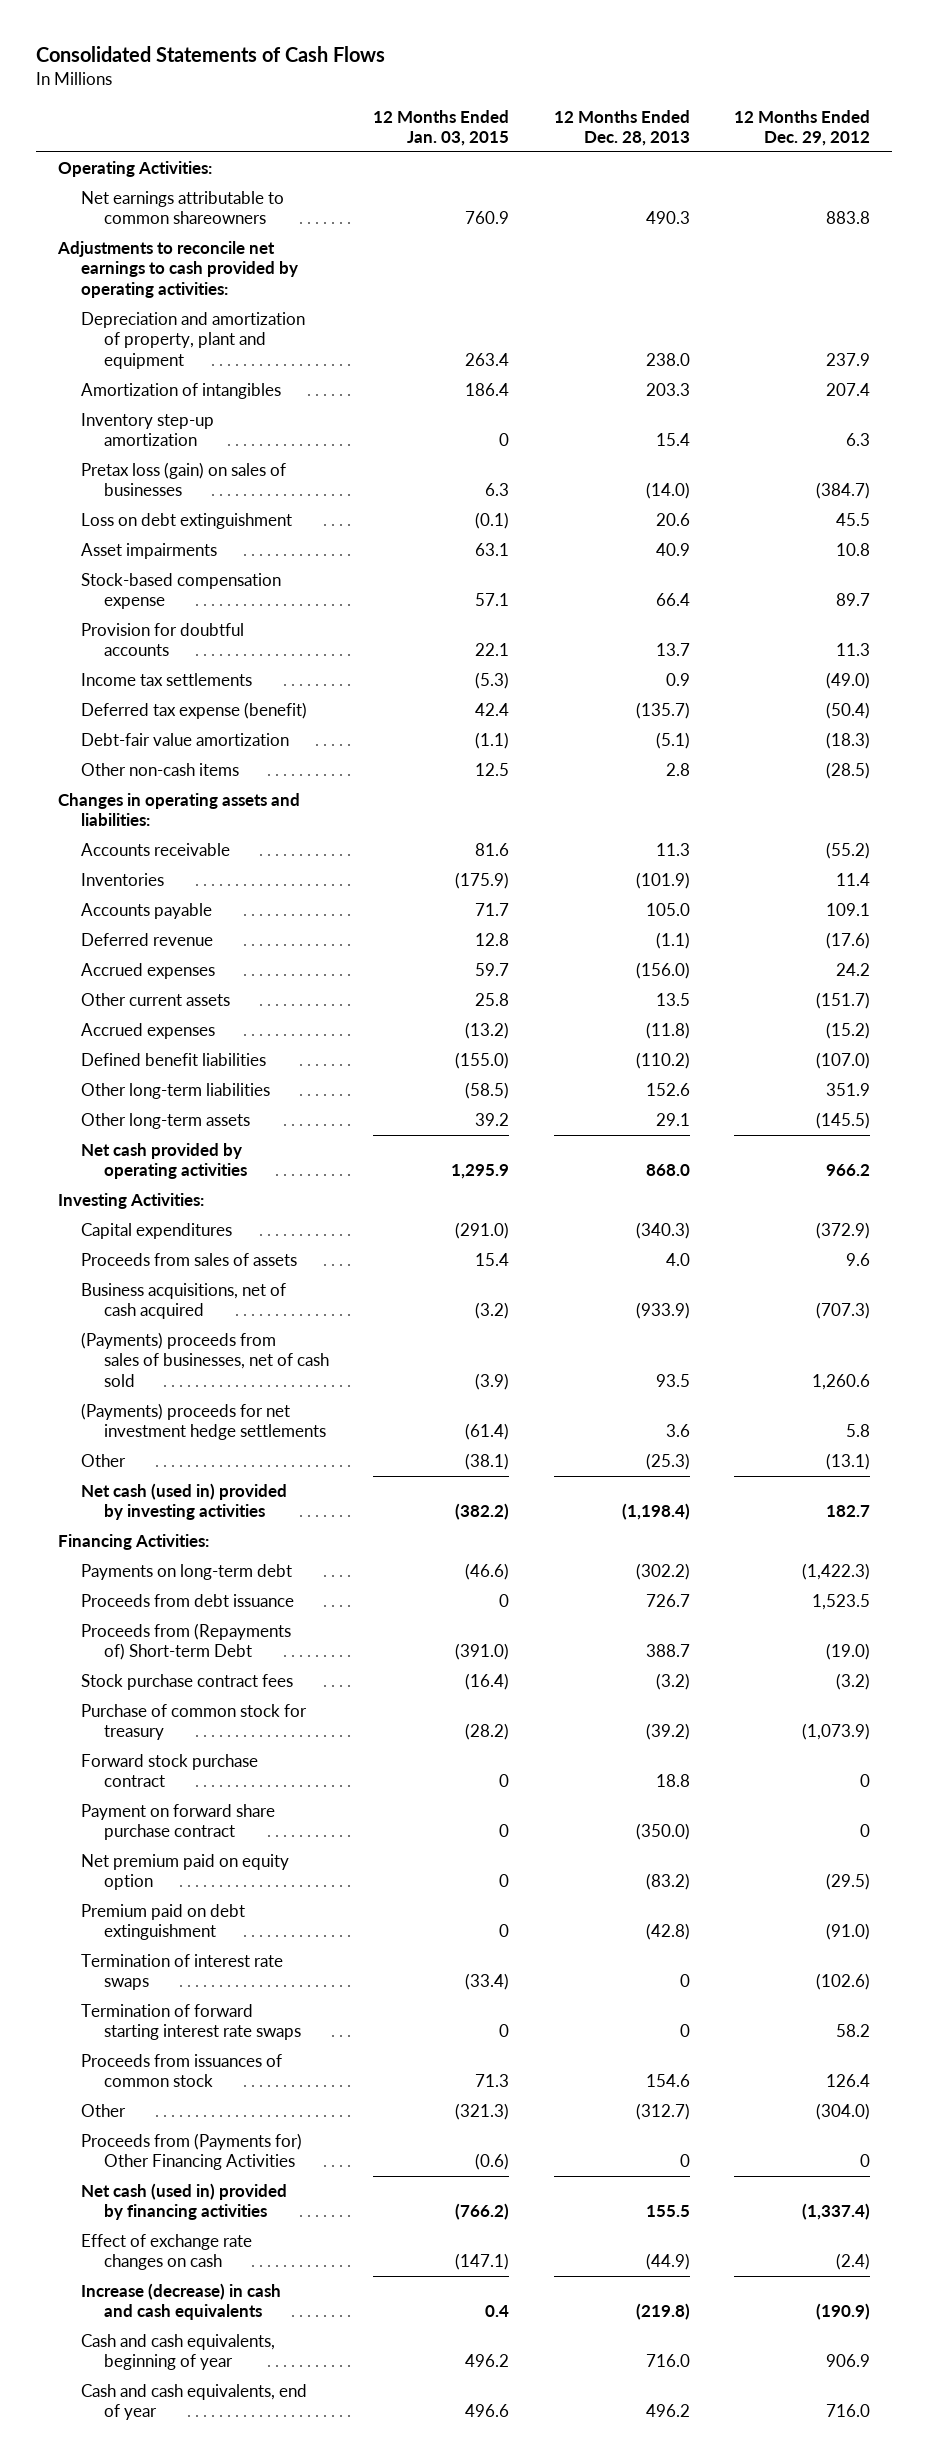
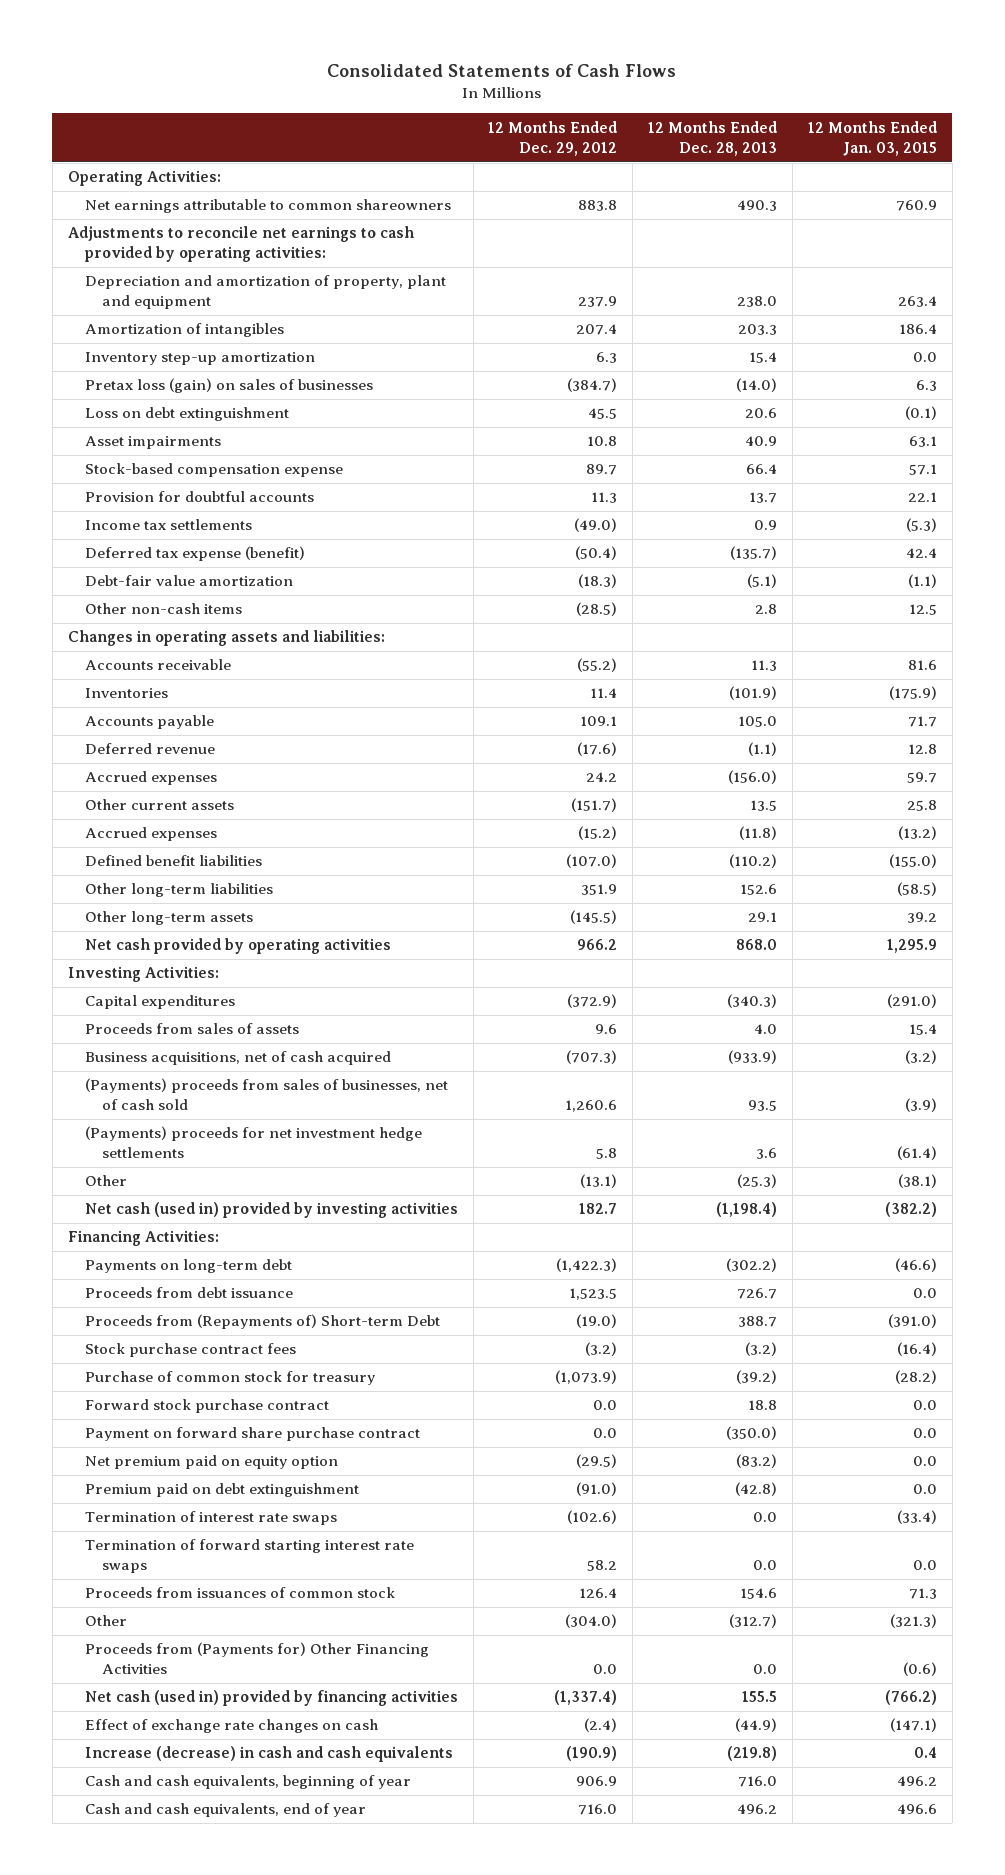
[499,433,510,447] 0 -> [912,352,937,363] 0.0
[499,1594,510,1608] 0 -> [912,1288,937,1299] 0.0
[499,1774,510,1788] 0 -> [912,1400,937,1411] 0.0
[859,1774,870,1788] 0 -> [593,1400,618,1411] 0.0
[499,1824,510,1838] 0 -> [912,1428,937,1439] 0.0
[859,1824,870,1838] 0 -> [593,1428,618,1439] 0.0
[499,1874,510,1888] 0 -> [912,1456,937,1467] 0.0
[499,1924,510,1938] 0 -> [912,1484,937,1495] 0.0
[679,1974,690,1988] 0 -> [753,1512,778,1523] 0.0
[499,2024,510,2038] 0 -> [912,1560,937,1571] 0.0
[679,2024,690,2038] 0 -> [753,1560,778,1571] 0.0
[679,2154,690,2168] 0 -> [753,1664,778,1675] 0.0
[859,2154,870,2168] 0 -> [593,1664,618,1675] 0.0

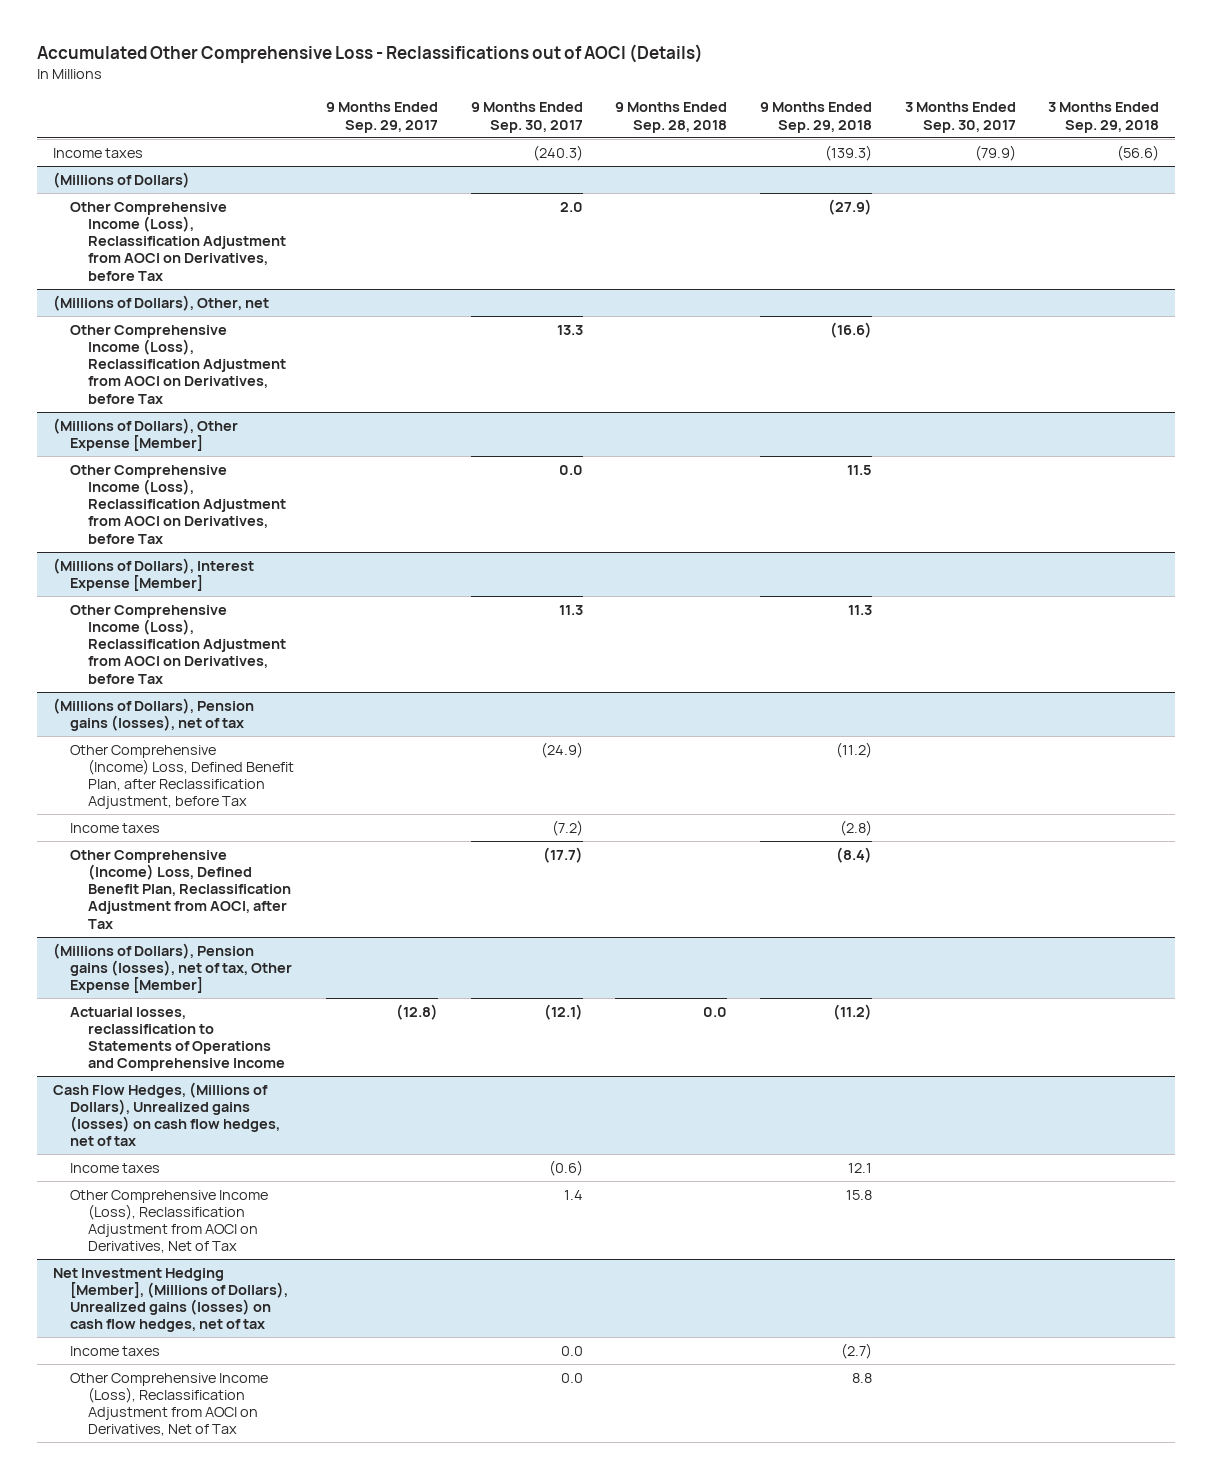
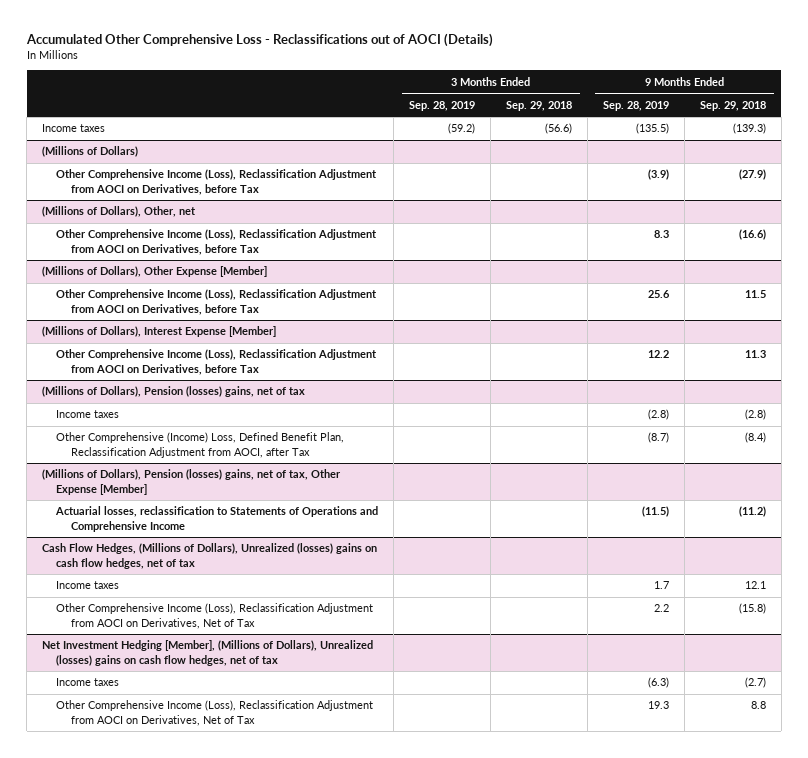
[326,102,439,133] 9 Months Ended Sep. 29, 2017 -> none
[470,102,583,133] 9 Months Ended Sep. 30, 2017 -> none
[615,102,728,133] 9 Months Ended Sep. 28, 2018 -> none
[904,102,1016,133] 3 Months Ended Sep. 30, 2017 -> none
none -> [409,100,476,111] Sep. 28, 2019
none -> [603,100,670,111] Sep. 28, 2019
[70,744,294,810] Other Comprehensive (Income) Loss, Defined Benefit Plan, after Reclassification Adjustment, before Tax -> none
[52,697,254,731] (Millions of Dollars), Pension gains (losses), net of tax -> [42,386,306,398] (Millions of Dollars), Pension (losses) gains, net of tax
[52,942,293,994] (Millions of Dollars), Pension gains (losses), net of tax, Other Expense [Member] -> [42,469,342,495] (Millions of Dollars), Pension (losses) gains, net of tax, Other Expense [Member]
[52,1081,281,1147] Cash Flow Hedges, (Millions of Dollars), Unrealized gains (losses) on cash flow hedges, net of tax -> [42,543,378,569] Cash Flow Hedges, (Millions of Dollars), Unrealized (losses) gains on cash flow hedges, net of tax
[846,1189,873,1200] 15.8 -> [738,603,766,615] (15.8)
[52,1267,289,1333] Net Investment Hedging [Member], (Millions of Dollars), Unrealized gains (losses) on cash flow hedges, net of tax -> [42,640,374,666] Net Investment Hedging [Member], (Millions of Dollars), Unrealized (losses) gains on cash flow hedges, net of tax

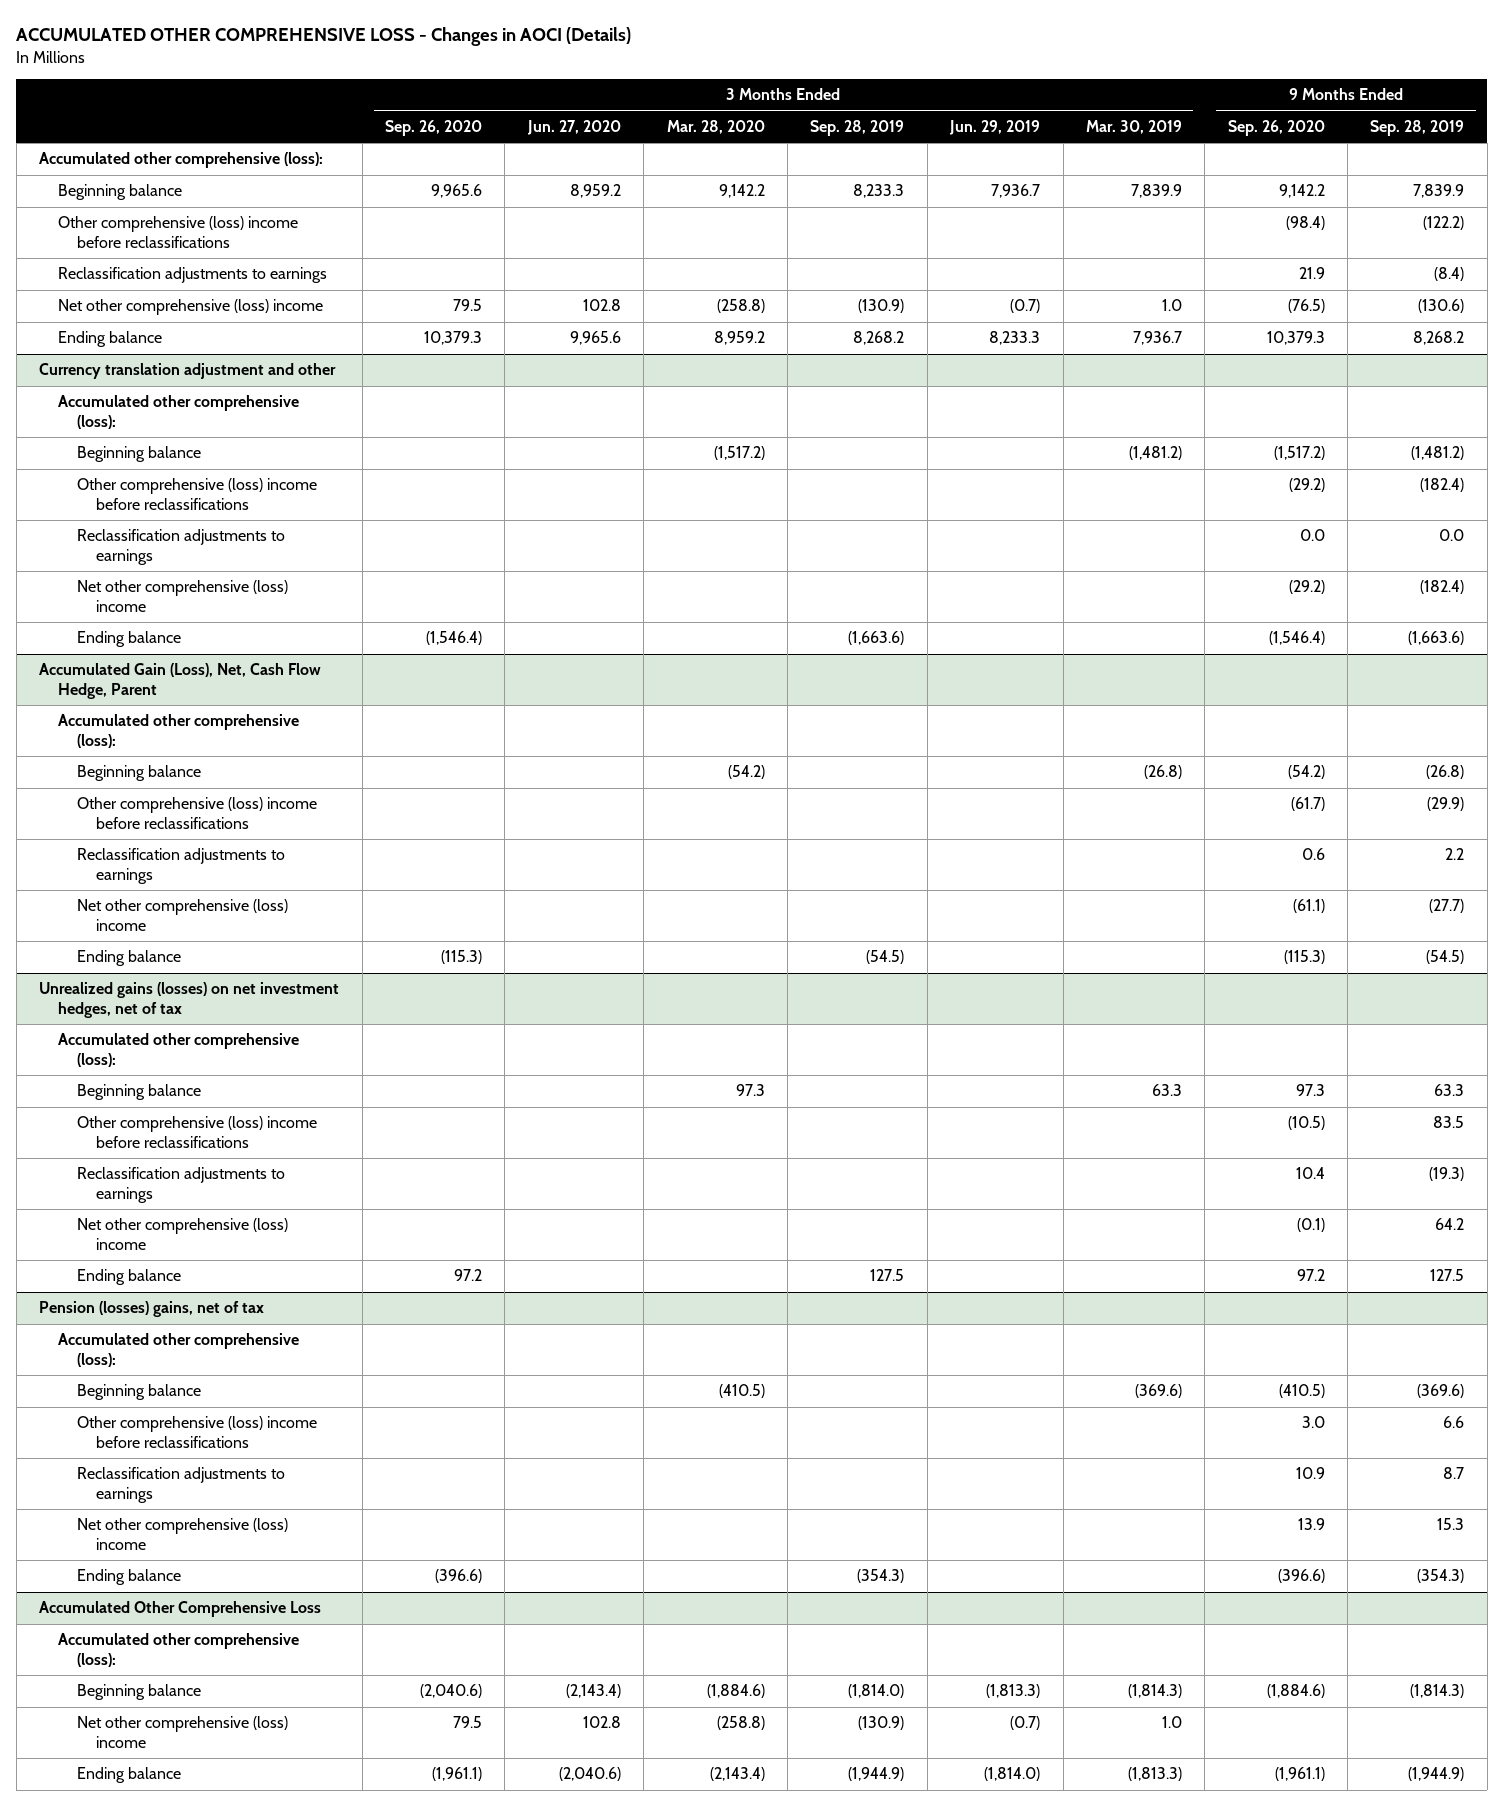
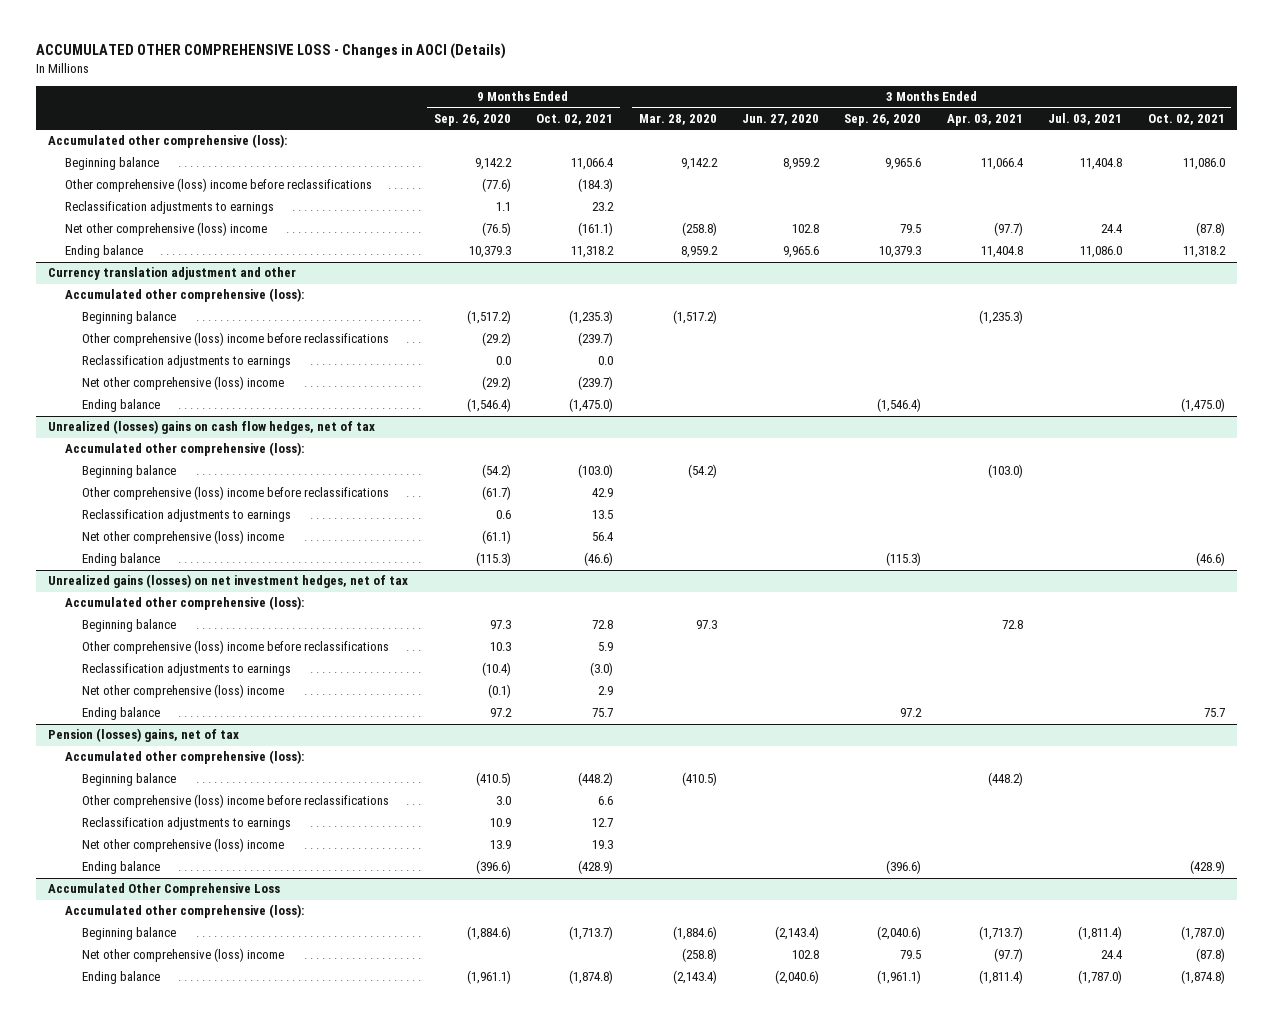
[810,119,905,136] Sep. 28, 2019 -> none
[949,119,1041,135] Jun. 29, 2019 -> none
[1085,119,1182,134] Mar. 30, 2019 -> none
[1370,119,1465,136] Sep. 28, 2019 -> none
none -> [536,113,614,125] Oct. 02, 2021
none -> [946,113,1023,126] Apr. 03, 2021
none -> [1048,112,1123,125] Jul. 03, 2021
none -> [1147,113,1225,125] Oct. 02, 2021
[1285,216,1325,231] (98.4) -> [481,178,511,193] (77.6)
[1298,267,1325,280] 21.9 -> [495,202,511,212] 1.1
[39,663,322,700] Accumulated Gain (Loss), Net, Cash Flow Hedge, Parent -> [48,420,376,435] Unrealized (losses) gains on cash flow hedges, net of tax
[1287,1116,1325,1131] (10.5) -> [489,642,511,652] 10.3
[1295,1167,1325,1180] 10.4 -> [481,662,511,677] (10.4)

